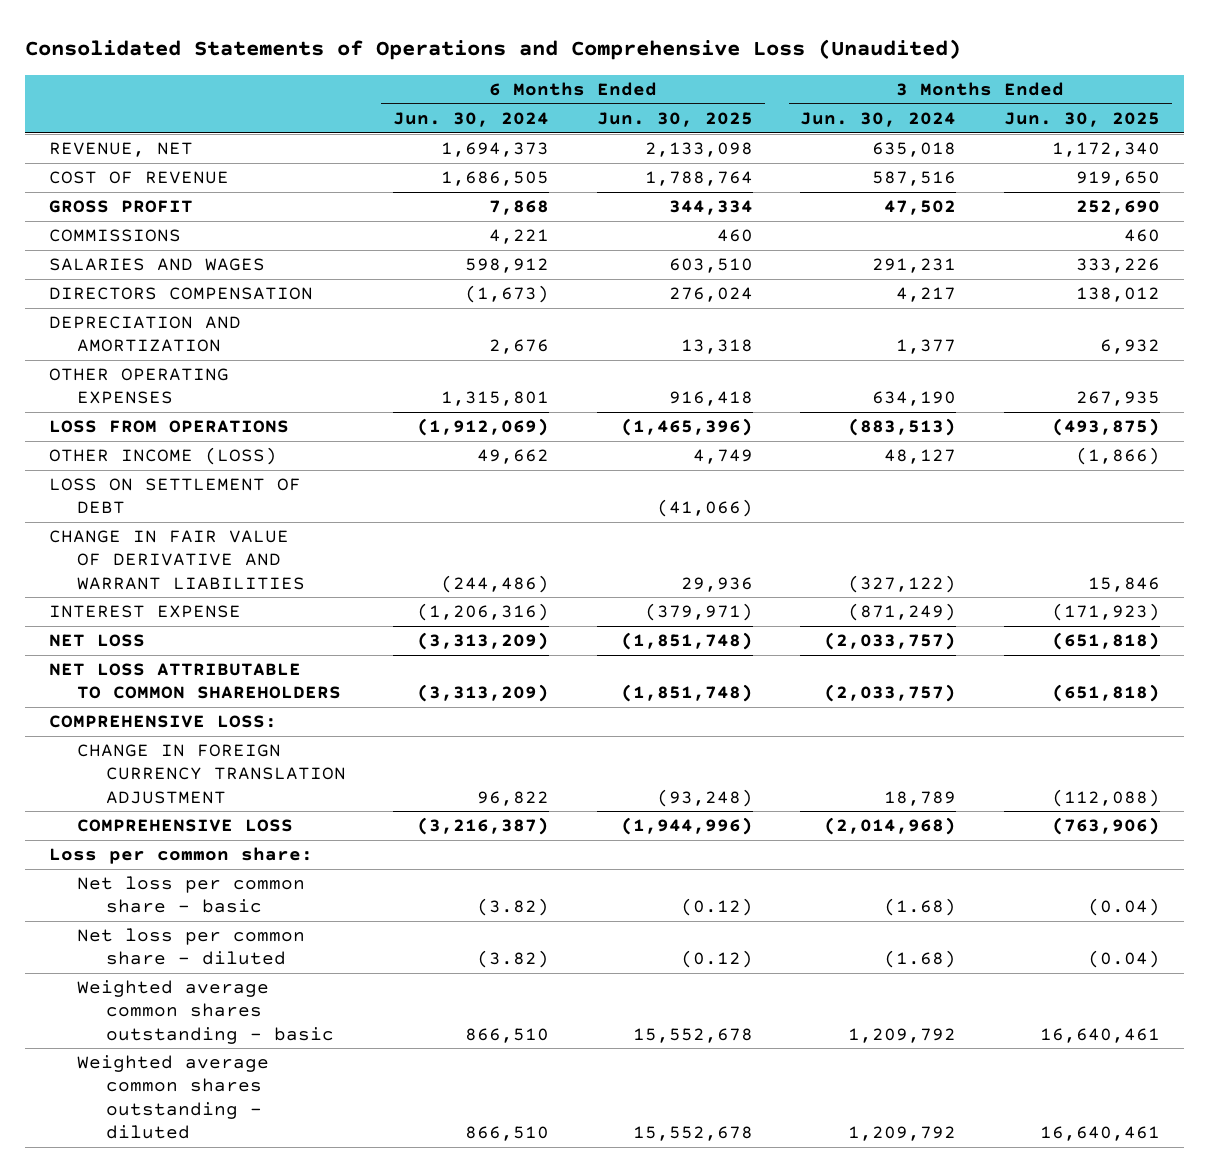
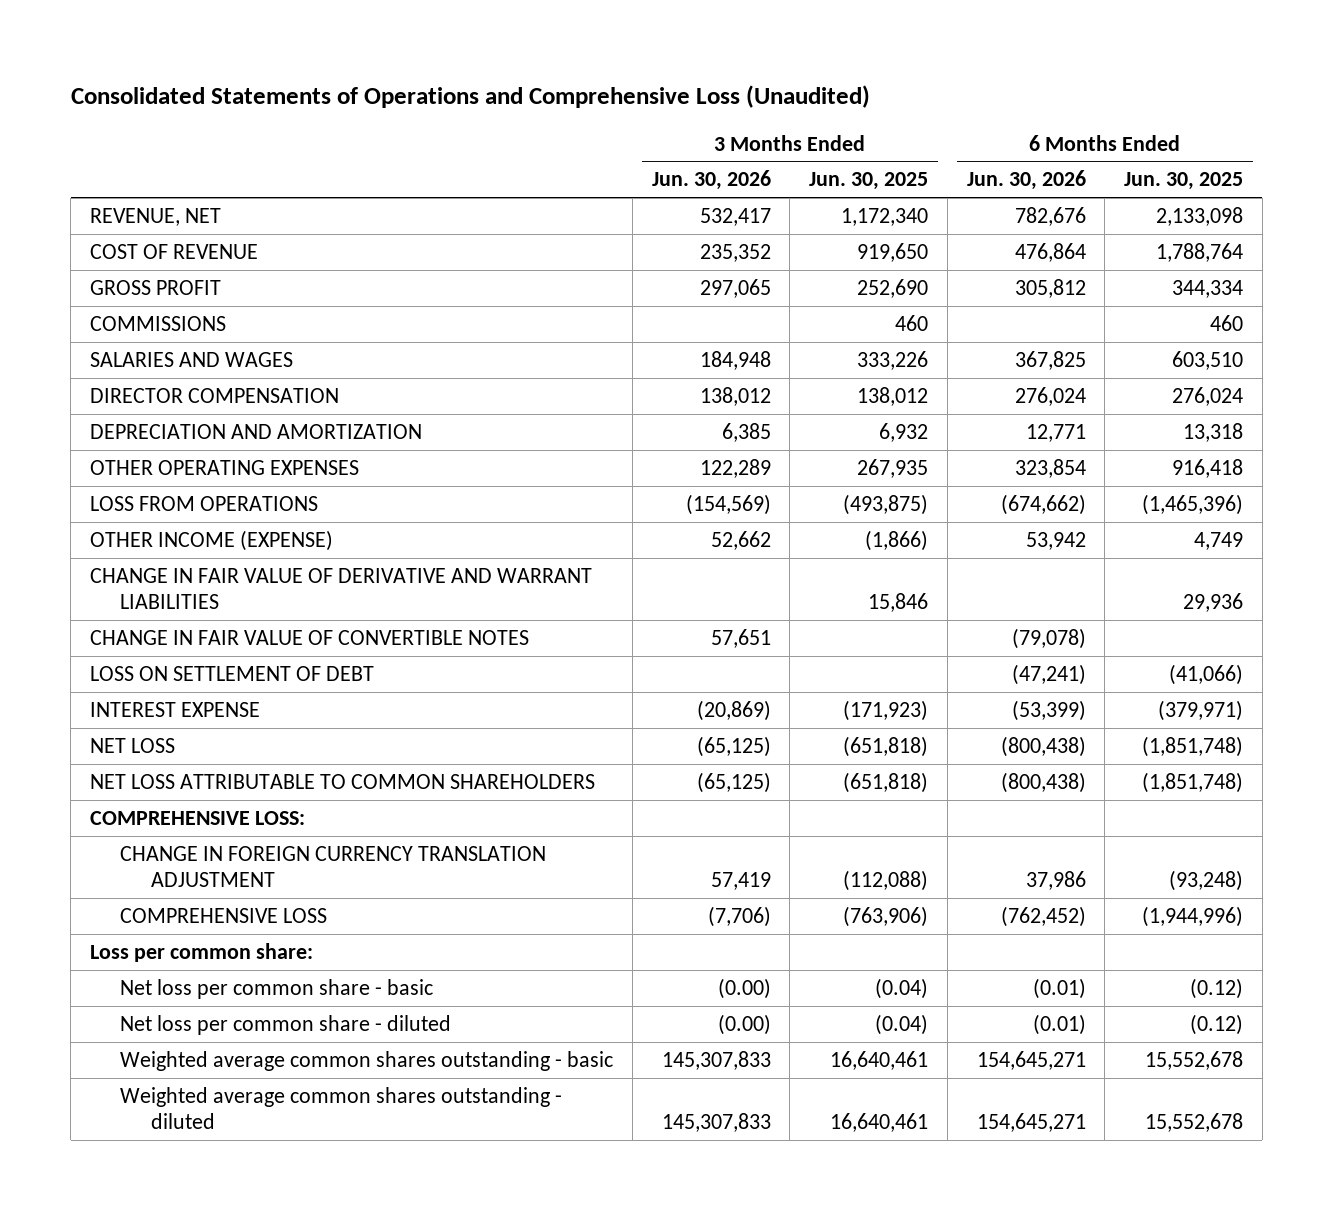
[393,112,550,128] Jun. 30, 2024 -> none
[800,112,957,128] Jun. 30, 2024 -> none
none -> [651,170,771,191] Jun. 30, 2026
none -> [966,170,1086,191] Jun. 30, 2026
[48,287,313,301] DIRECTORS COMPENSATION -> [89,387,339,403] DIRECTOR COMPENSATION
[48,447,277,466] OTHER INCOME (LOSS) -> [89,529,333,551] OTHER INCOME (EXPENSE)
none -> [89,629,529,645] CHANGE IN FAIR VALUE OF CONVERTIBLE NOTES
[48,478,301,515] LOSS ON SETTLEMENT OF DEBT -> [89,665,374,681] LOSS ON SETTLEMENT OF DEBT

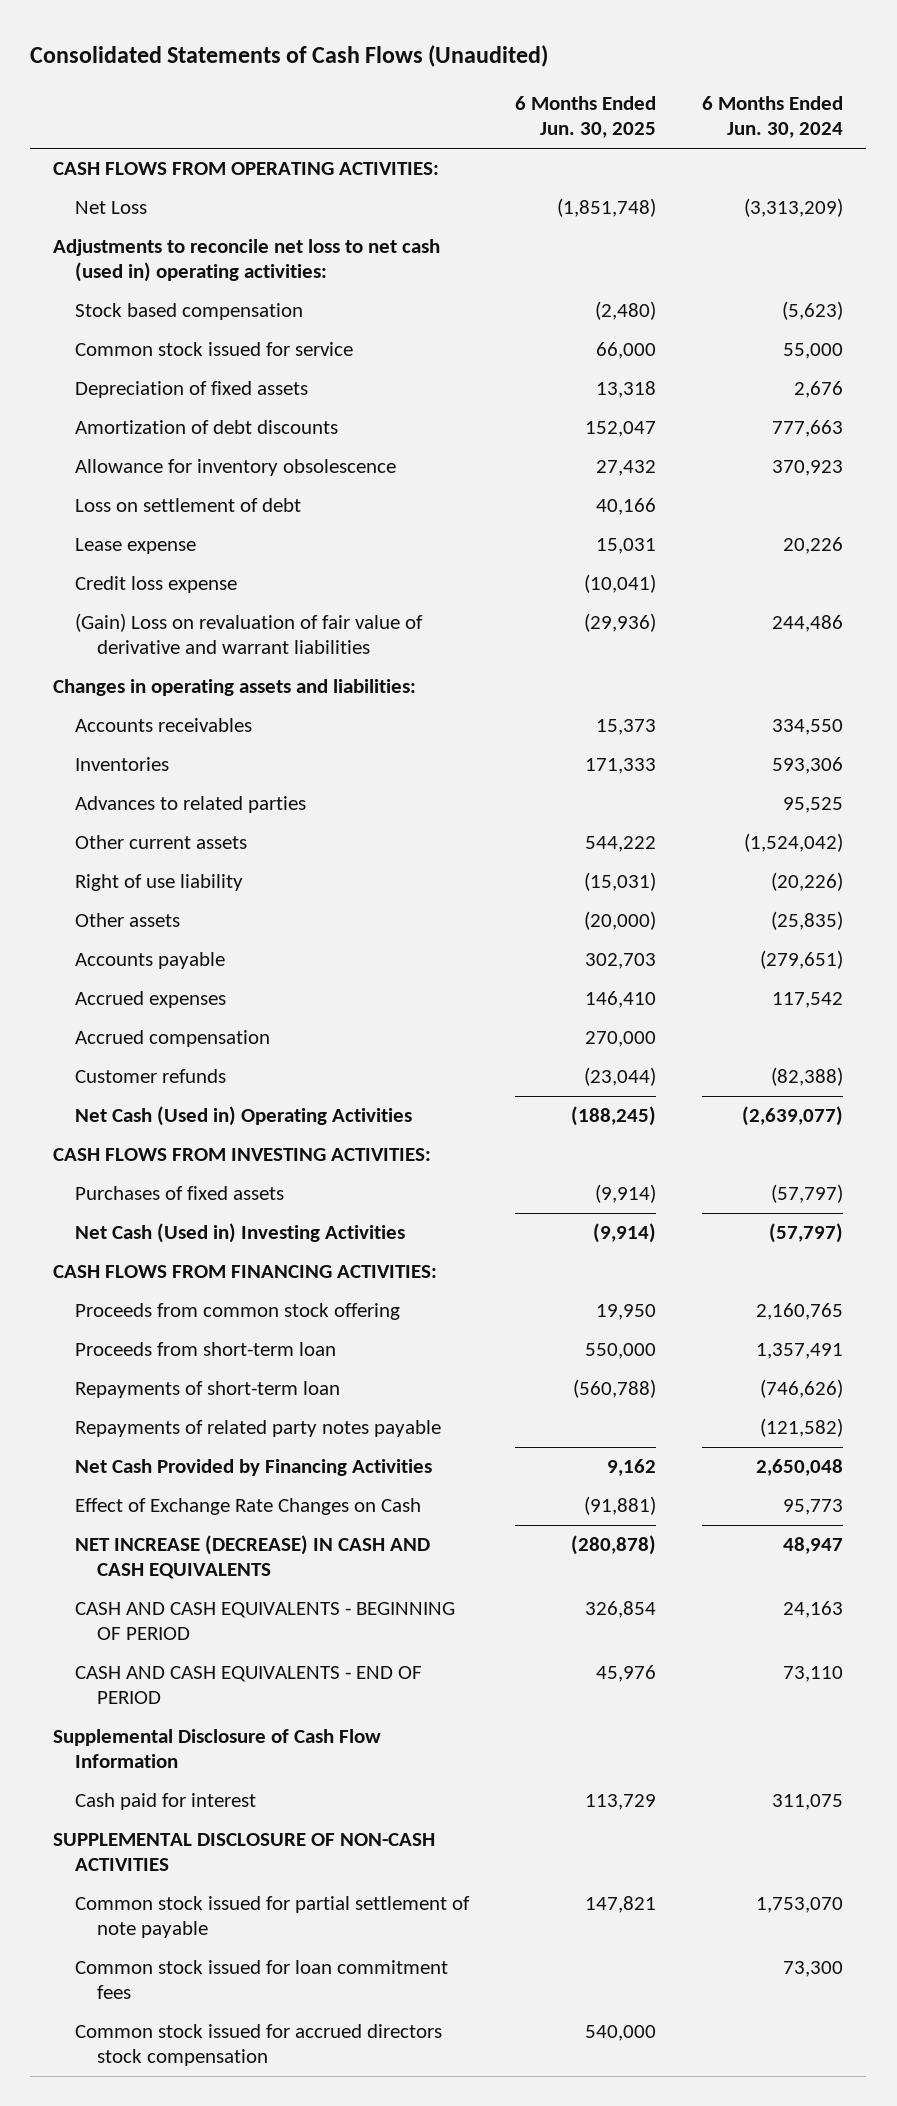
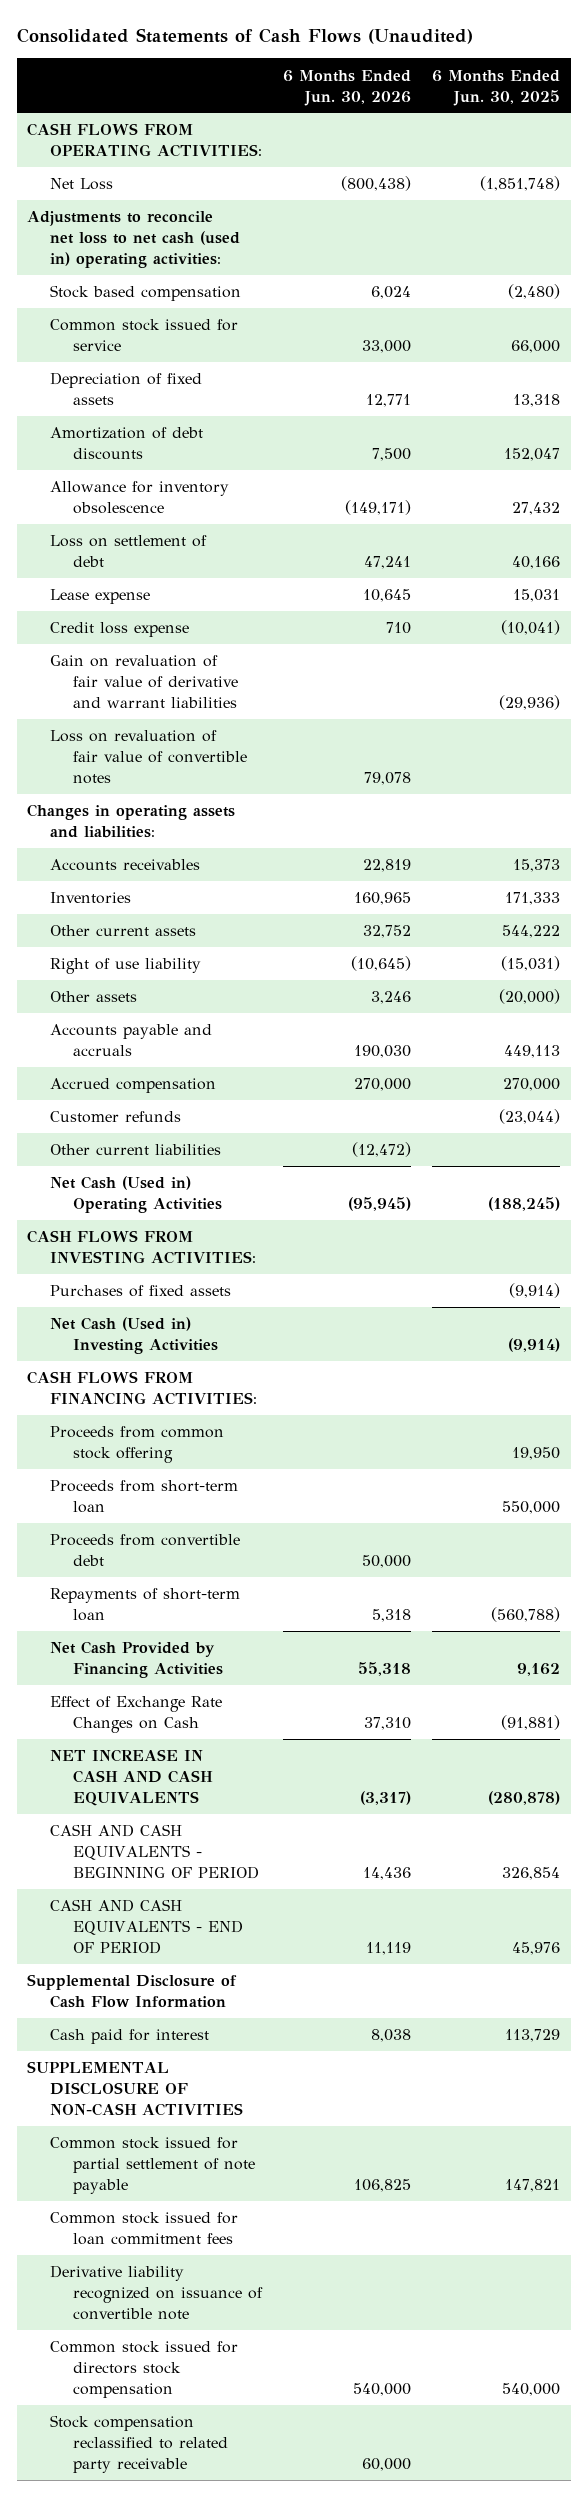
[702,96,844,139] 6 Months Ended Jun. 30, 2024 -> none
none -> [283,69,412,106] 6 Months Ended Jun. 30, 2026
[75,613,424,655] (Gain) Loss on revaluation of fair value of derivative and warrant liabilities -> [50,655,239,709] Gain on revaluation of fair value of derivative and warrant liabilities
none -> [50,730,248,785] Loss on revaluation of fair value of convertible notes
[75,796,307,814] Advances to related parties -> none
[75,991,227,1009] Accrued expenses -> none
[75,952,226,970] Accounts payable -> [50,1024,213,1057] Accounts payable and accruals
[585,953,657,970] 302,703 -> [504,1045,561,1059] 449,113
none -> [50,1144,222,1156] Other current liabilities
none -> [50,1534,241,1567] Proceeds from convertible debt
[75,1420,442,1438] Repayments of related party notes payable -> none
[75,1535,431,1580] NET INCREASE (DECREASE) IN CASH AND CASH EQUIVALENTS -> [50,1749,214,1807] NET INCREASE IN CASH AND CASH EQUIVALENTS
none -> [50,2265,264,2321] Derivative liability recognized on issuance of convertible note
[75,2024,443,2067] Common stock issued for accrued directors stock compensation -> [50,2341,239,2399] Common stock issued for directors stock compensation
none -> [50,2415,229,2474] Stock compensation reclassified to related party receivable

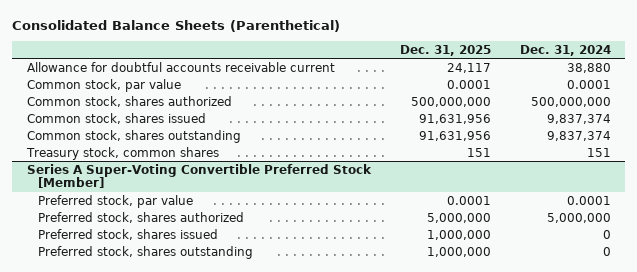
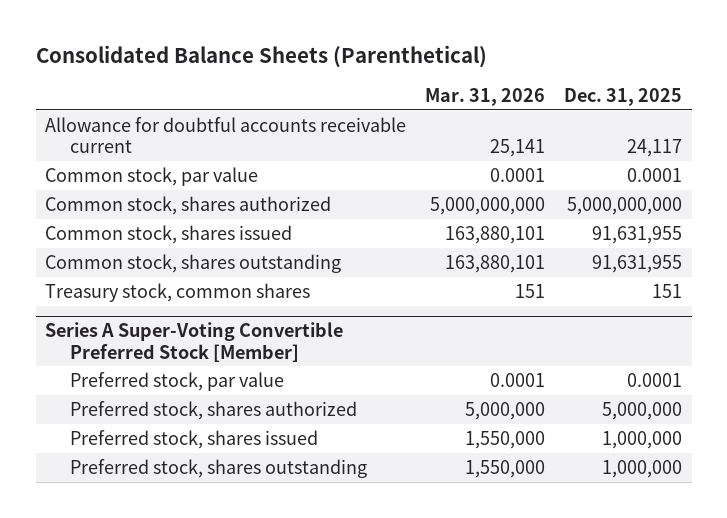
[519,44,611,56] Dec. 31, 2024 -> none
none -> [425,88,546,107] Mar. 31, 2026
[410,96,491,107] 500,000,000 -> [567,196,683,215] 5,000,000,000
[418,113,491,124] 91,631,956 -> [592,225,683,244] 91,631,955
[418,130,491,141] 91,631,956 -> [592,254,683,273] 91,631,955

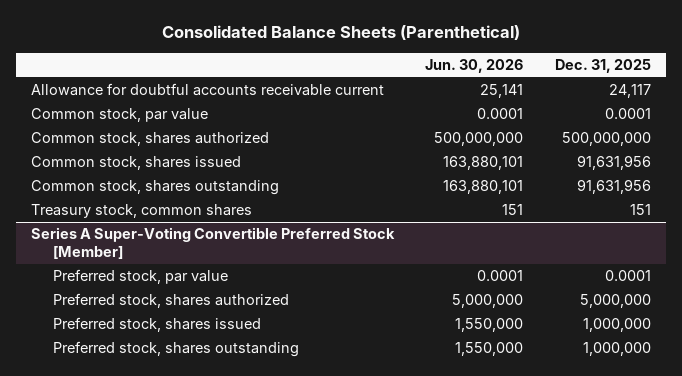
[425,88,546,107] Mar. 31, 2026 -> none
none -> [425,58,524,73] Jun. 30, 2026
[567,196,683,215] 5,000,000,000 -> [561,132,651,147] 500,000,000
[592,225,683,244] 91,631,955 -> [576,155,651,171] 91,631,956
[592,254,683,273] 91,631,955 -> [576,179,651,195] 91,631,956

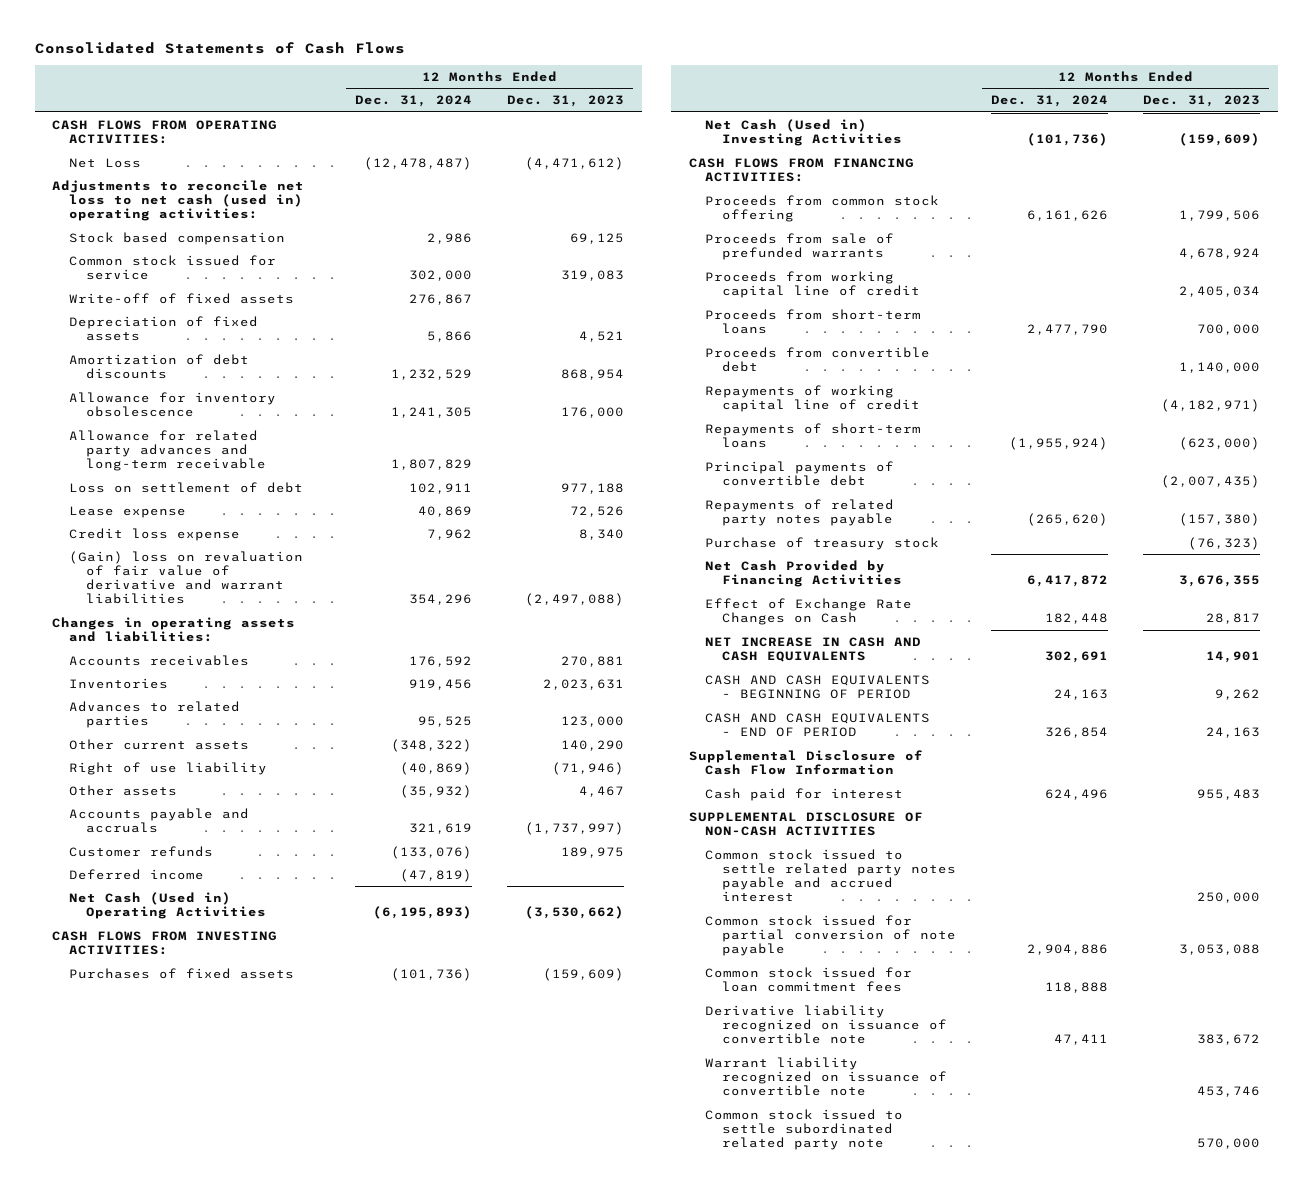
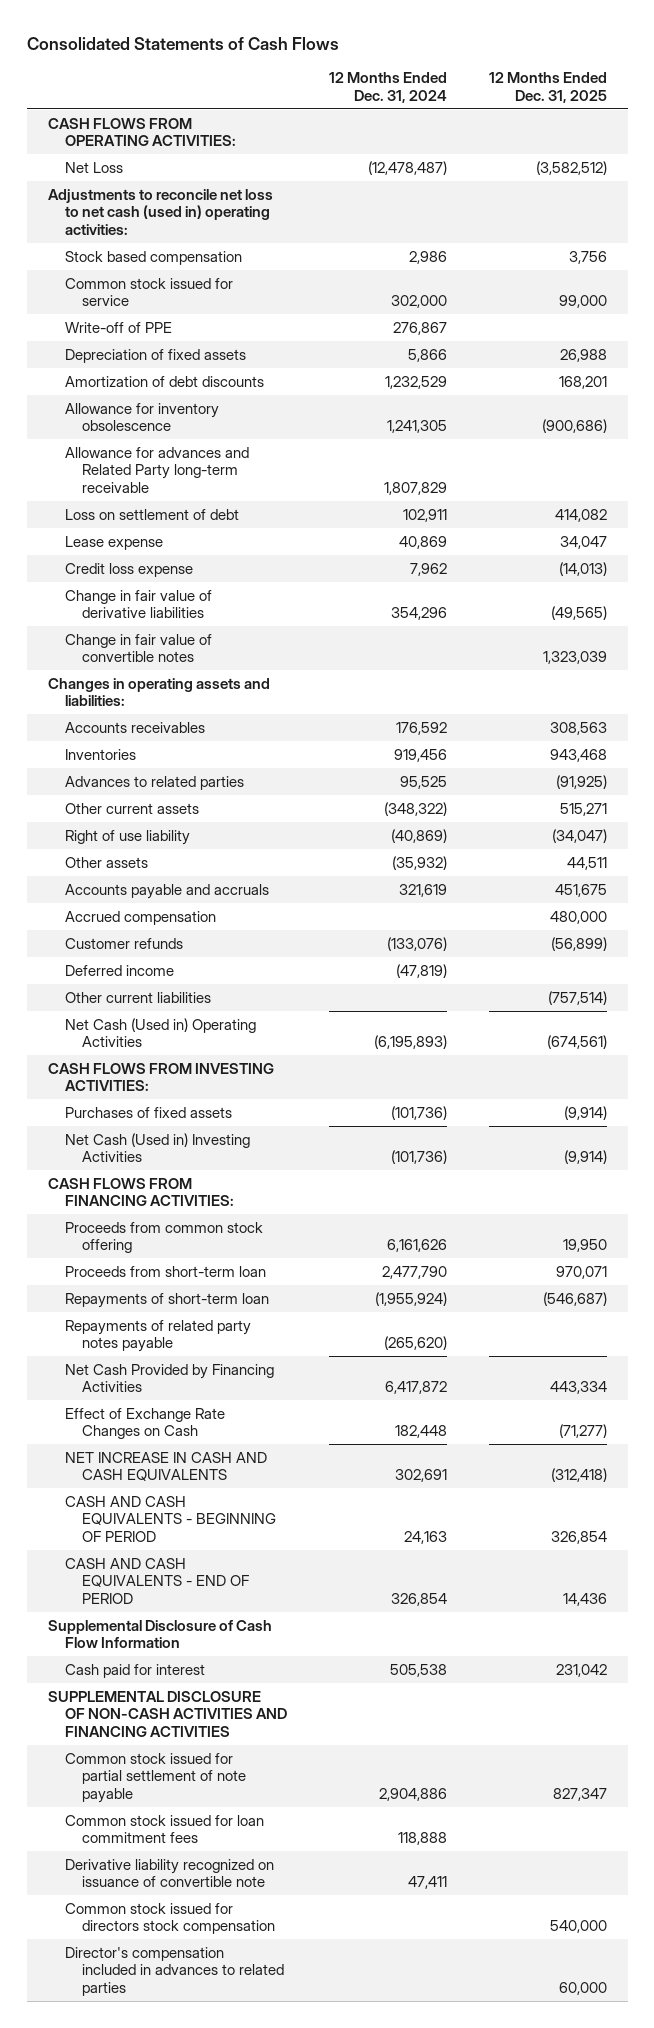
[507,95,625,108] Dec. 31, 2023 -> none
none -> [488,72,607,103] 12 Months Ended Dec. 31, 2025
[69,292,295,304] Write-off of fixed assets -> [64,321,172,333] Write-off of PPE
[69,429,266,472] Allowance for related party advances and long-term receivable -> [64,446,249,493] Allowance for advances and Related Party long-term receivable
[69,550,304,605] (Gain) loss on revaluation of fair value of derivative and warrant liabilities -> [64,589,212,619] Change in fair value of derivative liabilities
none -> [64,633,212,663] Change in fair value of convertible notes
none -> [64,910,216,925] Accrued compensation
none -> [64,991,211,1003] Other current liabilities
[705,232,895,261] Proceeds from sale of prefunded warrants -> none
[705,270,921,299] Proceeds from working capital line of credit -> none
[705,346,931,373] Proceeds from convertible debt -> none
[705,384,921,413] Repayments of working capital line of credit -> none
[705,460,895,487] Principal payments of convertible debt -> none
[705,308,922,335] Proceeds from short-term loans -> [64,1265,266,1277] Proceeds from short-term loan
[705,422,922,449] Repayments of short-term loans -> [64,1292,269,1308] Repayments of short-term loan
[705,536,940,550] Purchase of treasury stock -> none
[705,848,957,903] Common stock issued to settle related party notes payable and accrued interest -> none
[1045,788,1109,800] 624,496 -> [389,1663,447,1677] 505,538
[688,811,923,837] SUPPLEMENTAL DISCLOSURE OF NON-CASH ACTIVITIES -> [47,1690,287,1737] SUPPLEMENTAL DISCLOSURE OF NON-CASH ACTIVITIES AND FINANCING ACTIVITIES
[705,914,957,957] Common stock issued for partial conversion of note payable -> [64,1752,247,1803] Common stock issued for partial settlement of note payable
[705,1056,948,1097] Warrant liability recognized on issuance of convertible note -> none
[705,1108,904,1151] Common stock issued to settle subordinated related party note -> none
none -> [64,1902,276,1935] Common stock issued for directors stock compensation
none -> [64,1946,285,1996] Director's compensation included in advances to related parties

